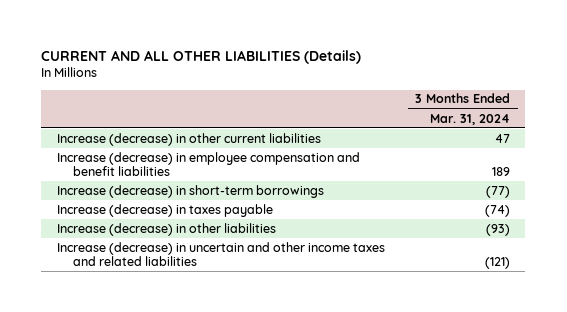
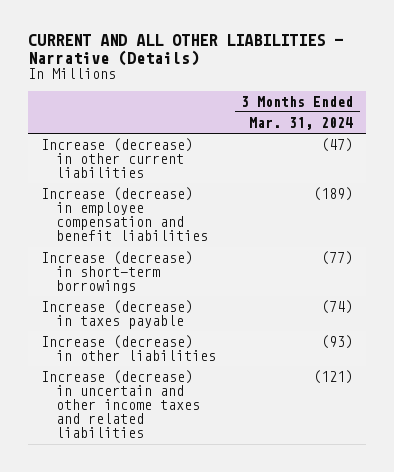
[41,49,362,64] CURRENT AND ALL OTHER LIABILITIES (Details) -> [27,33,343,66] CURRENT AND ALL OTHER LIABILITIES - Narrative (Details)
[495,133,511,143] 47 -> [321,137,354,152] (47)
[492,167,511,177] 189 -> [313,186,354,201] (189)

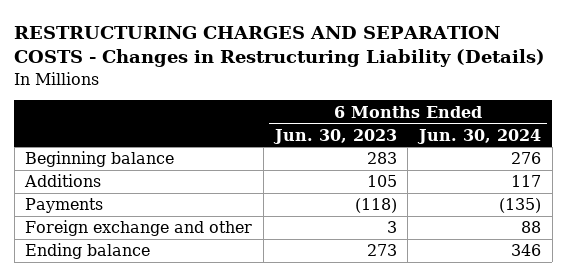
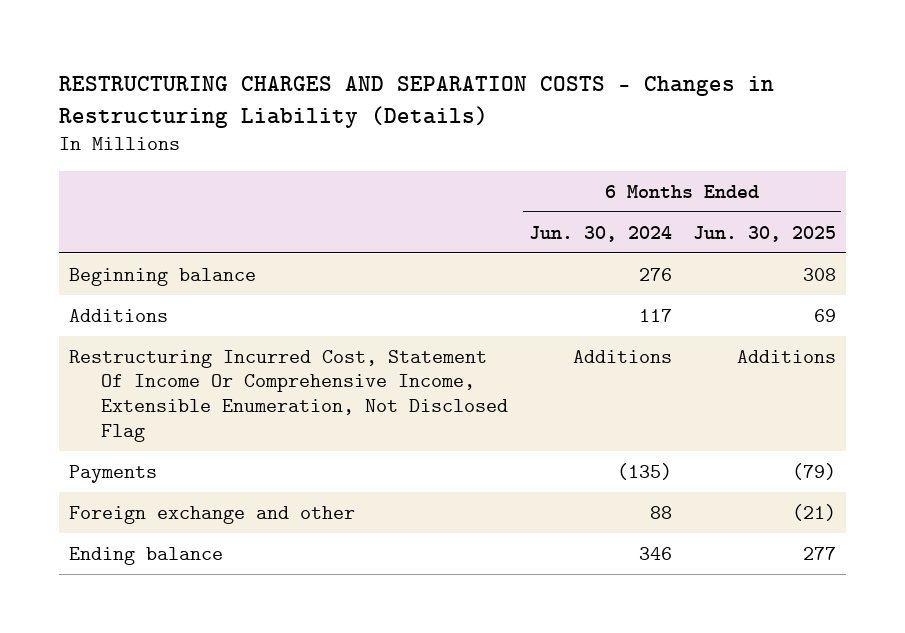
[272,128,397,144] Jun. 30, 2023 -> none
none -> [692,225,836,242] Jun. 30, 2025
none -> [69,349,508,442] Restructuring Incurred Cost, Statement Of Income Or Comprehensive Income, Extensible Enumeration, Not Disclosed Flag

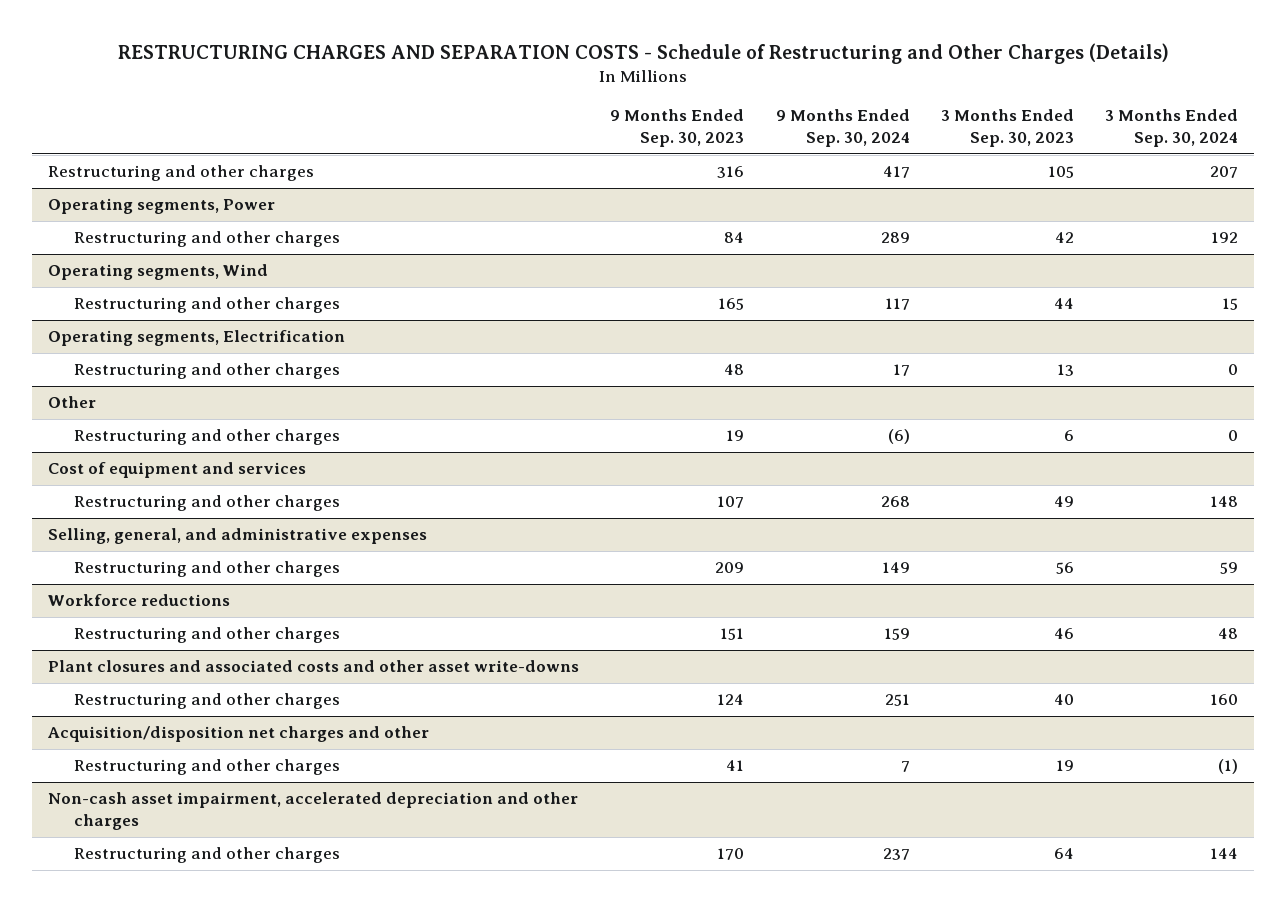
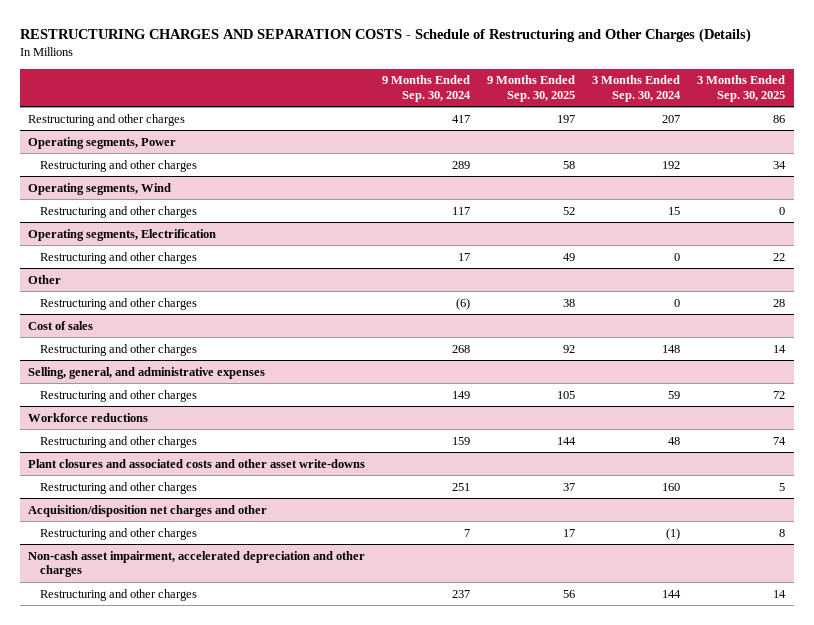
[610,109,745,148] 9 Months Ended Sep. 30, 2023 -> none
[940,109,1074,148] 3 Months Ended Sep. 30, 2023 -> none
none -> [487,75,576,102] 9 Months Ended Sep. 30, 2025
none -> [697,75,786,102] 3 Months Ended Sep. 30, 2025
[47,462,306,479] Cost of equipment and services -> [28,320,94,330] Cost of sales

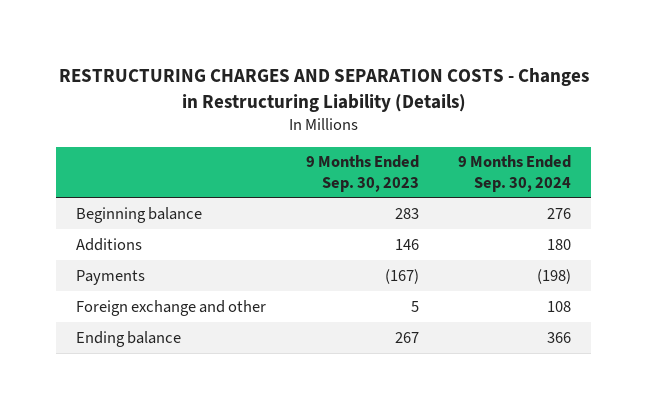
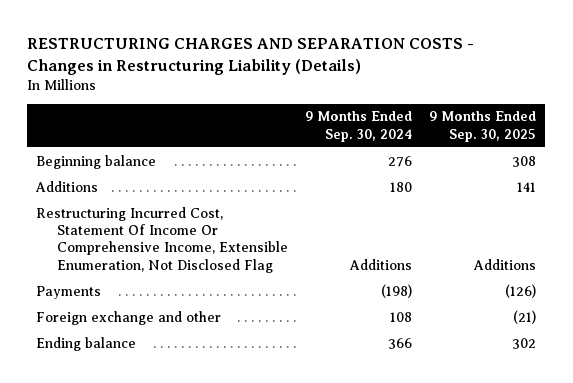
[305,155,419,192] 9 Months Ended Sep. 30, 2023 -> none
none -> [429,111,537,142] 9 Months Ended Sep. 30, 2025
none -> [36,206,288,273] Restructuring Incurred Cost, Statement Of Income Or Comprehensive Income, Extensible Enumeration, Not Disclosed Flag

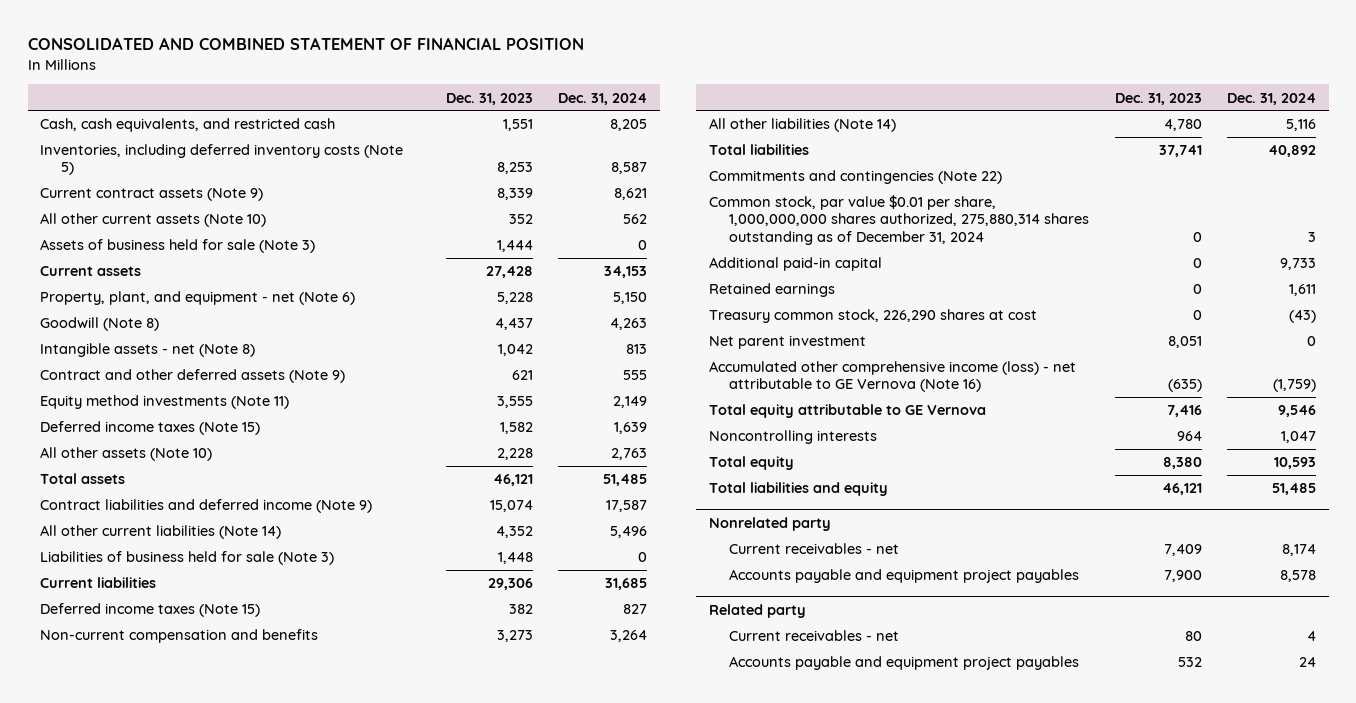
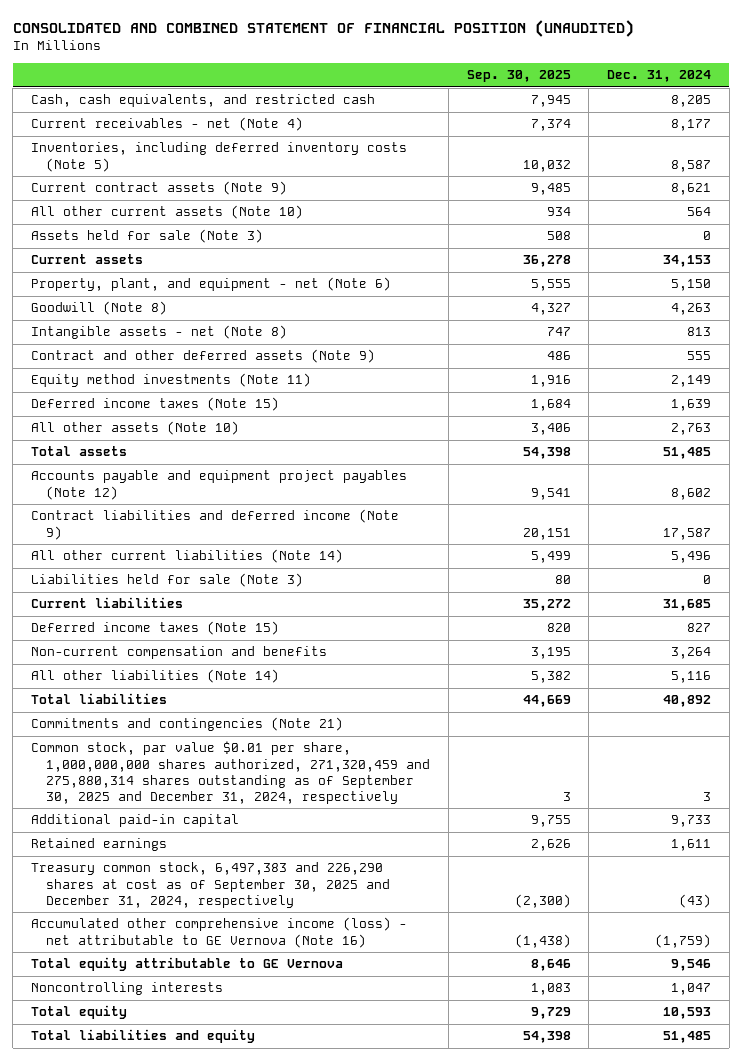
[27,37,584,51] CONSOLIDATED AND COMBINED STATEMENT OF FINANCIAL POSITION -> [12,19,634,37] CONSOLIDATED AND COMBINED STATEMENT OF FINANCIAL POSITION (UNAUDITED)
[446,92,534,105] Dec. 31, 2023 -> none
none -> [466,70,571,83] Sep. 30, 2025
none -> [31,117,304,132] Current receivables - net (Note 4)
[623,214,648,225] 562 -> [686,207,711,217] 564
[40,239,316,254] Assets of business held for sale (Note 3) -> [31,229,264,244] Assets held for sale (Note 3)
none -> [31,470,408,500] Accounts payable and equipment project payables (Note 12)
[40,551,335,566] Liabilities of business held for sale (Note 3) -> [31,573,304,588] Liabilities held for sale (Note 3)
[708,170,1002,185] Commitments and contingencies (Note 22) -> [31,717,344,732] Commitments and contingencies (Note 21)
[708,195,1090,245] Common stock, par value $0.01 per share, 1,000,000,000 shares authorized, 275,880,314 shares outstanding as of December 31, 2024 -> [31,741,431,804] Common stock, par value $0.01 per share, 1,000,000,000 shares authorized, 271,320,459 and 275,880,314 shares outstanding as of September 30, 2025 and December 31, 2024, respectively
[708,335,866,350] Net parent investment -> none
[708,309,1037,324] Treasury common stock, 226,290 shares at cost -> [31,862,391,908] Treasury common stock, 6,497,383 and 226,290 shares at cost as of September 30, 2025 and December 31, 2024, respectively
[708,516,831,531] Nonrelated party -> none
[729,543,900,555] Current receivables - net -> none
[729,569,1080,584] Accounts payable and equipment project payables -> none
[708,603,806,618] Related party -> none
[729,630,900,642] Current receivables - net -> none
[729,656,1080,671] Accounts payable and equipment project payables -> none

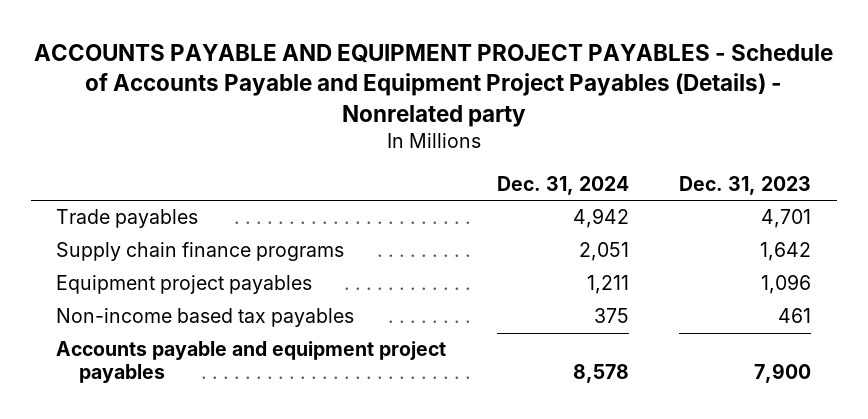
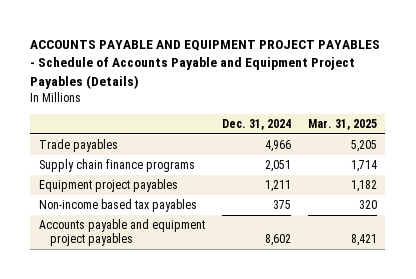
[33,44,833,127] ACCOUNTS PAYABLE AND EQUIPMENT PROJECT PAYABLES - Schedule of Accounts Payable and Equipment Project Payables (Details) - Nonrelated party -> [30,39,381,89] ACCOUNTS PAYABLE AND EQUIPMENT PROJECT PAYABLES - Schedule of Accounts Payable and Equipment Project Payables (Details)
[679,175,812,195] Dec. 31, 2023 -> none
none -> [307,118,377,130] Mar. 31, 2025
[572,208,629,229] 4,942 -> [264,140,291,153] 4,966
[572,364,629,384] 8,578 -> [264,234,291,247] 8,602

